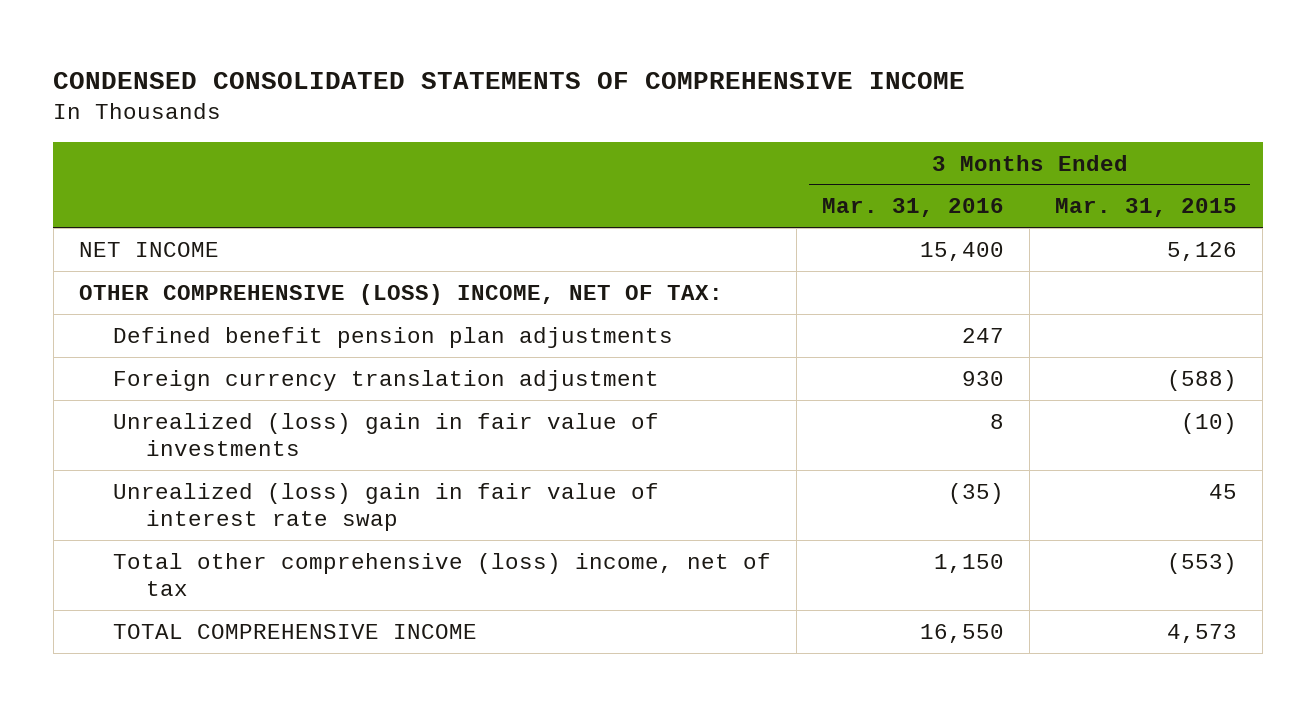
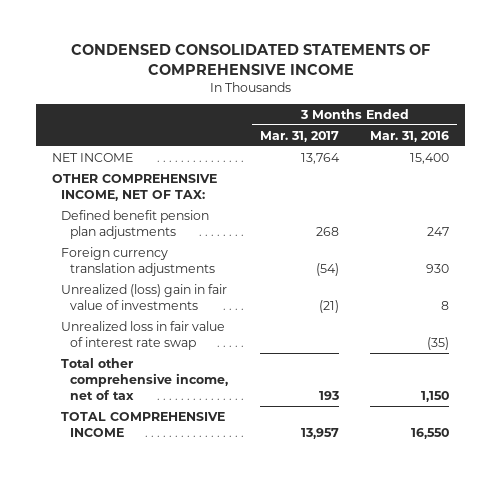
[1055,198,1238,218] Mar. 31, 2015 -> none
none -> [259,130,339,142] Mar. 31, 2017
[79,283,724,305] OTHER COMPREHENSIVE (LOSS) INCOME, NET OF TAX: -> [51,173,217,201] OTHER COMPREHENSIVE INCOME, NET OF TAX:
[112,369,659,391] Foreign currency translation adjustment -> [60,246,216,276] Foreign currency translation adjustments
[112,482,659,532] Unrealized (loss) gain in fair value of interest rate swap -> [60,320,225,350] Unrealized loss in fair value of interest rate swap
[112,552,771,597] Total other comprehensive (loss) income, net of tax -> [60,357,229,401] Total other comprehensive income, net of tax

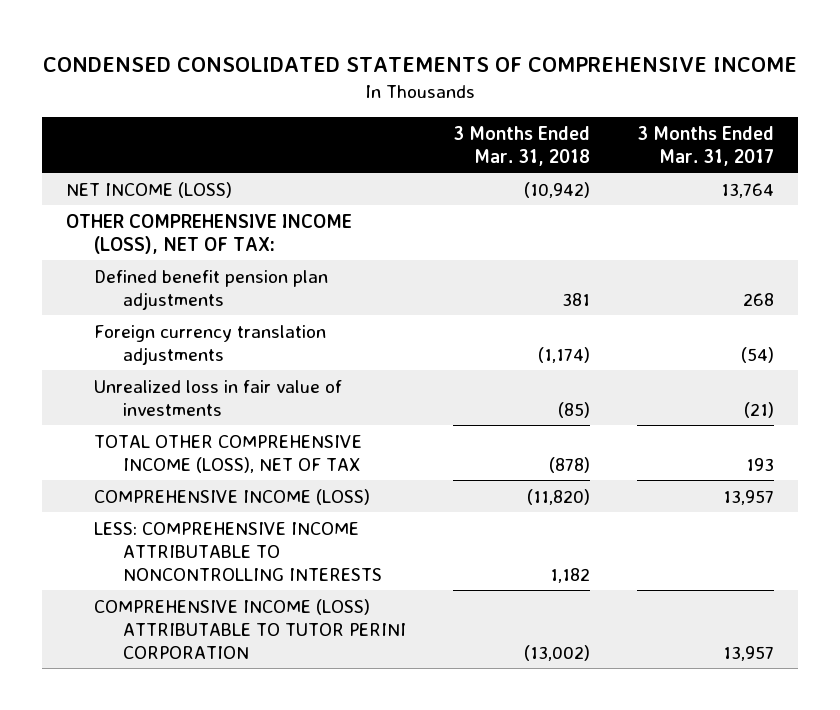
[370,130,450,142] Mar. 31, 2016 -> none
none -> [453,125,591,166] 3 Months Ended Mar. 31, 2018
[51,152,133,162] NET INCOME -> [65,181,232,198] NET INCOME (LOSS)
[51,173,217,201] OTHER COMPREHENSIVE INCOME, NET OF TAX: -> [65,213,352,254] OTHER COMPREHENSIVE INCOME (LOSS), NET OF TAX:
[60,320,225,350] Unrealized loss in fair value of interest rate swap -> none
[60,283,227,310] Unrealized (loss) gain in fair value of investments -> [94,379,343,416] Unrealized loss in fair value of investments
[60,357,229,401] Total other comprehensive income, net of tax -> [94,434,363,473] TOTAL OTHER COMPREHENSIVE INCOME (LOSS), NET OF TAX
none -> [94,488,371,505] COMPREHENSIVE INCOME (LOSS)
none -> [94,521,382,581] LESS: COMPREHENSIVE INCOME ATTRIBUTABLE TO NONCONTROLLING INTERESTS
[60,411,225,437] TOTAL COMPREHENSIVE INCOME -> [94,598,406,659] COMPREHENSIVE INCOME (LOSS) ATTRIBUTABLE TO TUTOR PERINI CORPORATION

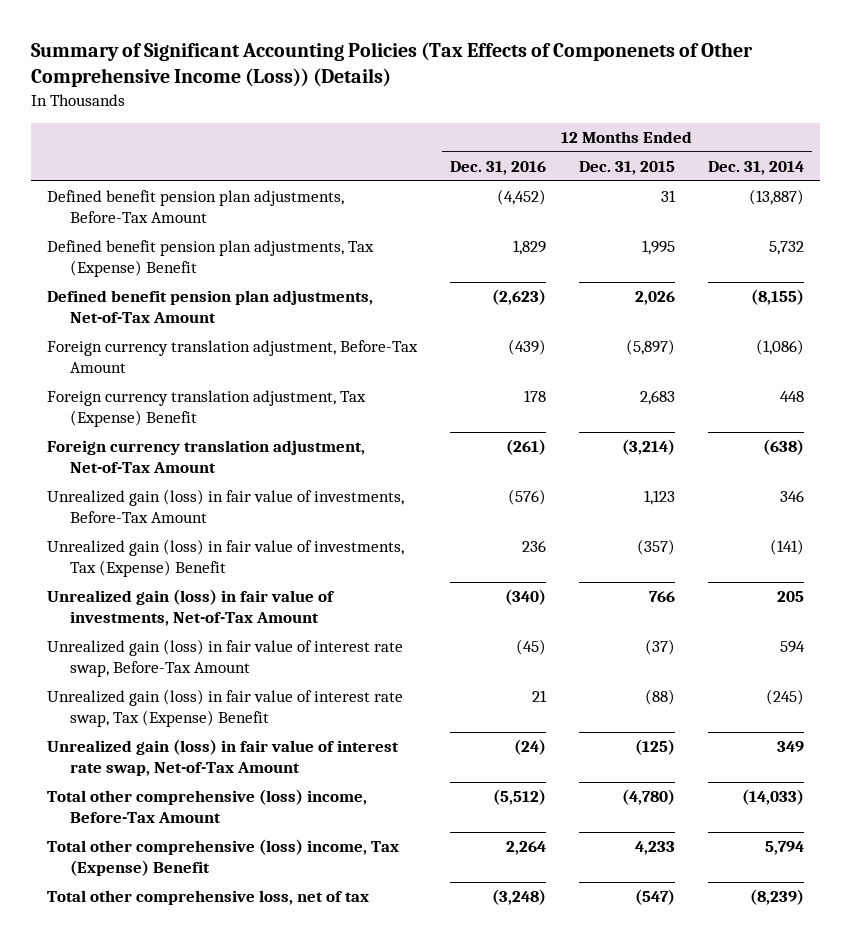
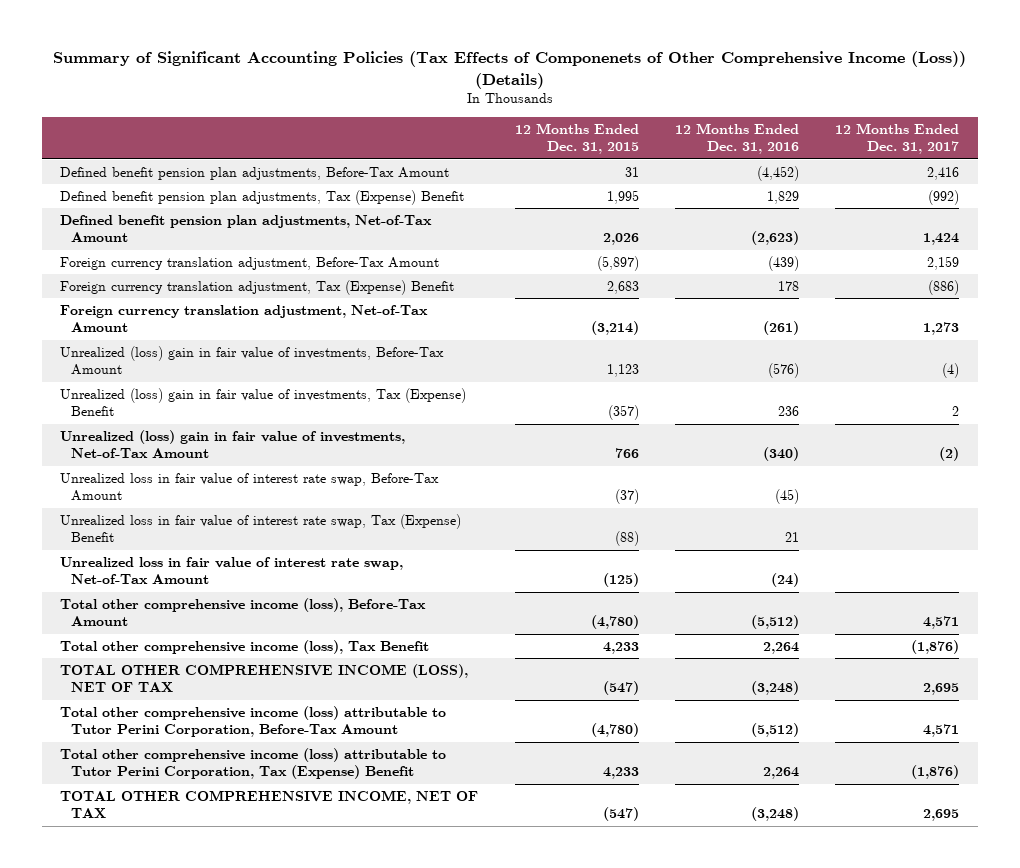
[708,161,805,176] Dec. 31, 2014 -> none
none -> [835,122,960,155] 12 Months Ended Dec. 31, 2017
[47,489,405,524] Unrealized gain (loss) in fair value of investments, Before-Tax Amount -> [60,345,445,376] Unrealized (loss) gain in fair value of investments, Before-Tax Amount
[47,539,405,578] Unrealized gain (loss) in fair value of investments, Tax (Expense) Benefit -> [60,387,467,417] Unrealized (loss) gain in fair value of investments, Tax (Expense) Benefit
[47,589,336,627] Unrealized gain (loss) in fair value of investments, Net-of-Tax Amount -> [60,429,406,459] Unrealized (loss) gain in fair value of investments, Net-of-Tax Amount
[47,639,404,678] Unrealized gain (loss) in fair value of interest rate swap, Before-Tax Amount -> [60,472,440,502] Unrealized loss in fair value of interest rate swap, Before-Tax Amount
[47,689,404,728] Unrealized gain (loss) in fair value of interest rate swap, Tax (Expense) Benefit -> [60,513,462,543] Unrealized loss in fair value of interest rate swap, Tax (Expense) Benefit
[47,739,400,777] Unrealized gain (loss) in fair value of interest rate swap, Net-of-Tax Amount -> [60,556,404,585] Unrealized loss in fair value of interest rate swap, Net-of-Tax Amount
none -> [60,597,427,627] Total other comprehensive income (loss), Before-Tax Amount
none -> [60,639,430,654] Total other comprehensive income (loss), Tax Benefit
none -> [60,663,469,693] TOTAL OTHER COMPREHENSIVE INCOME (LOSS), NET OF TAX
[47,789,368,824] Total other comprehensive (loss) income, Before-Tax Amount -> [60,705,447,738] Total other comprehensive income (loss) attributable to Tutor Perini Corporation, Before-Tax Amount
[47,839,400,877] Total other comprehensive (loss) income, Tax (Expense) Benefit -> [60,747,447,780] Total other comprehensive income (loss) attributable to Tutor Perini Corporation, Tax (Expense) Benefit
[47,890,370,906] Total other comprehensive loss, net of tax -> [60,789,479,819] TOTAL OTHER COMPREHENSIVE INCOME, NET OF TAX

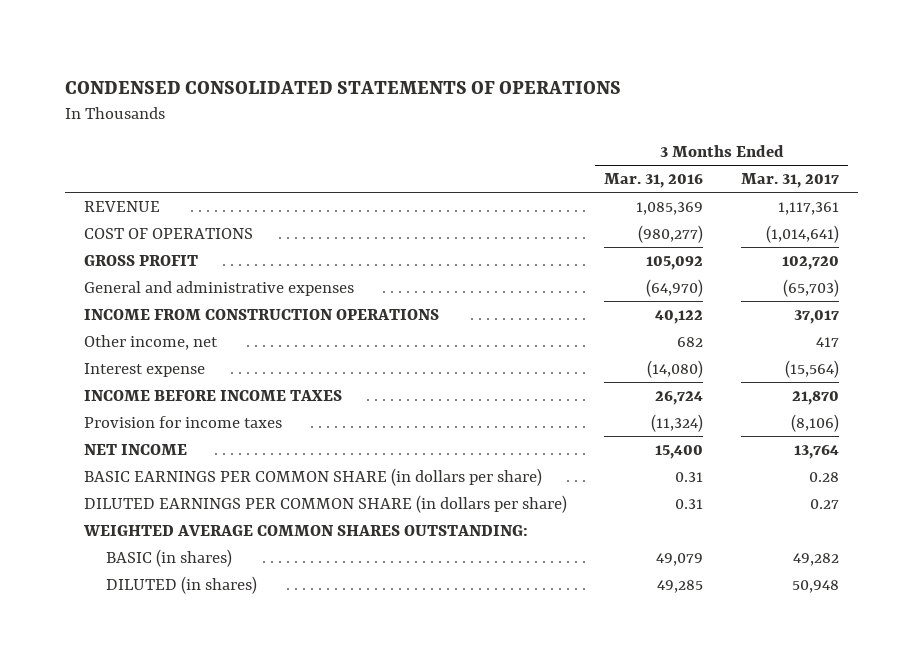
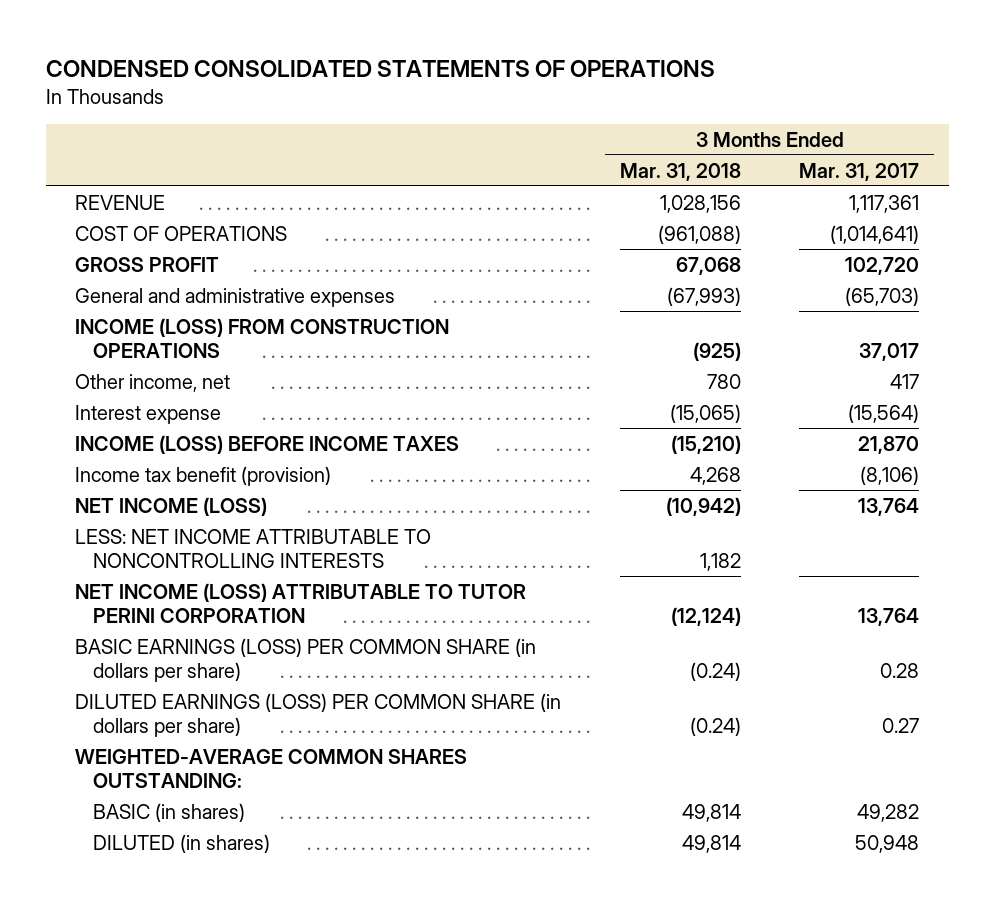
[604,173,704,189] Mar. 31, 2016 -> none
none -> [619,162,741,181] Mar. 31, 2018
[83,308,439,320] INCOME FROM CONSTRUCTION OPERATIONS -> [75,317,450,358] INCOME (LOSS) FROM CONSTRUCTION OPERATIONS
[83,389,342,401] INCOME BEFORE INCOME TAXES -> [75,434,460,454] INCOME (LOSS) BEFORE INCOME TAXES
[83,415,282,428] Provision for income taxes -> [75,465,332,486] Income tax benefit (provision)
none -> [75,496,268,516] NET INCOME (LOSS)
none -> [75,528,432,568] LESS: NET INCOME ATTRIBUTABLE TO NONCONTROLLING INTERESTS
[83,443,187,455] NET INCOME -> [75,582,527,623] NET INCOME (LOSS) ATTRIBUTABLE TO TUTOR PERINI CORPORATION
[83,467,542,486] BASIC EARNINGS PER COMMON SHARE (in dollars per share) -> [75,637,537,682] BASIC EARNINGS (LOSS) PER COMMON SHARE (in dollars per share)
[83,494,567,513] DILUTED EARNINGS PER COMMON SHARE (in dollars per share) -> [75,692,562,737] DILUTED EARNINGS (LOSS) PER COMMON SHARE (in dollars per share)
[82,524,528,536] WEIGHTED AVERAGE COMMON SHARES OUTSTANDING: -> [75,748,468,788] WEIGHTED-AVERAGE COMMON SHARES OUTSTANDING:

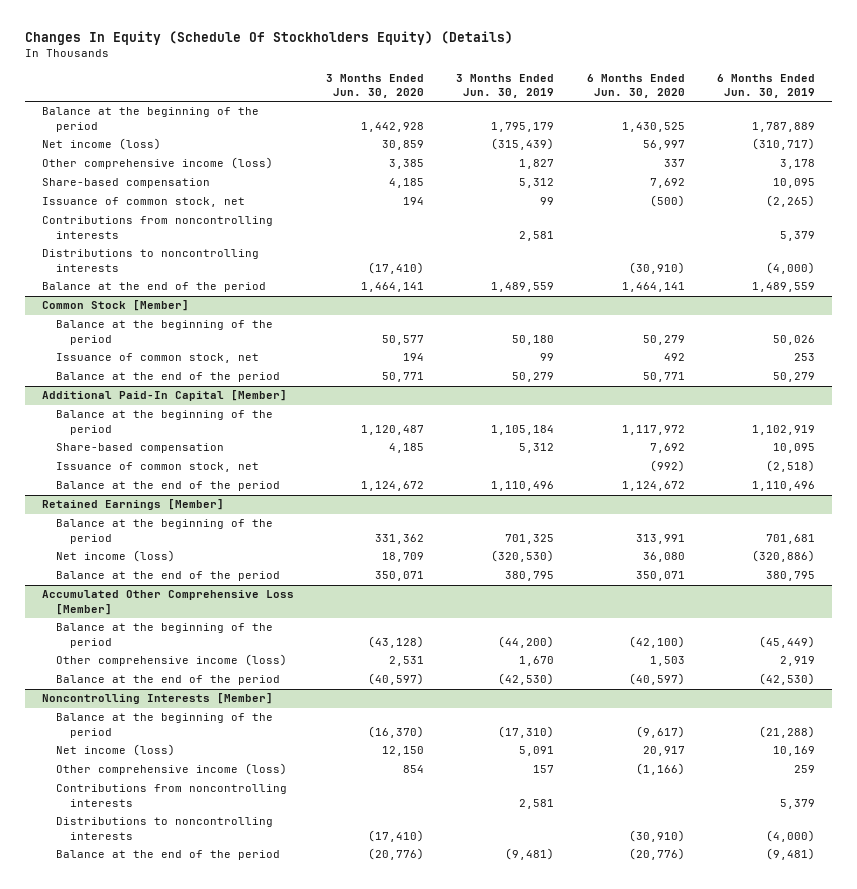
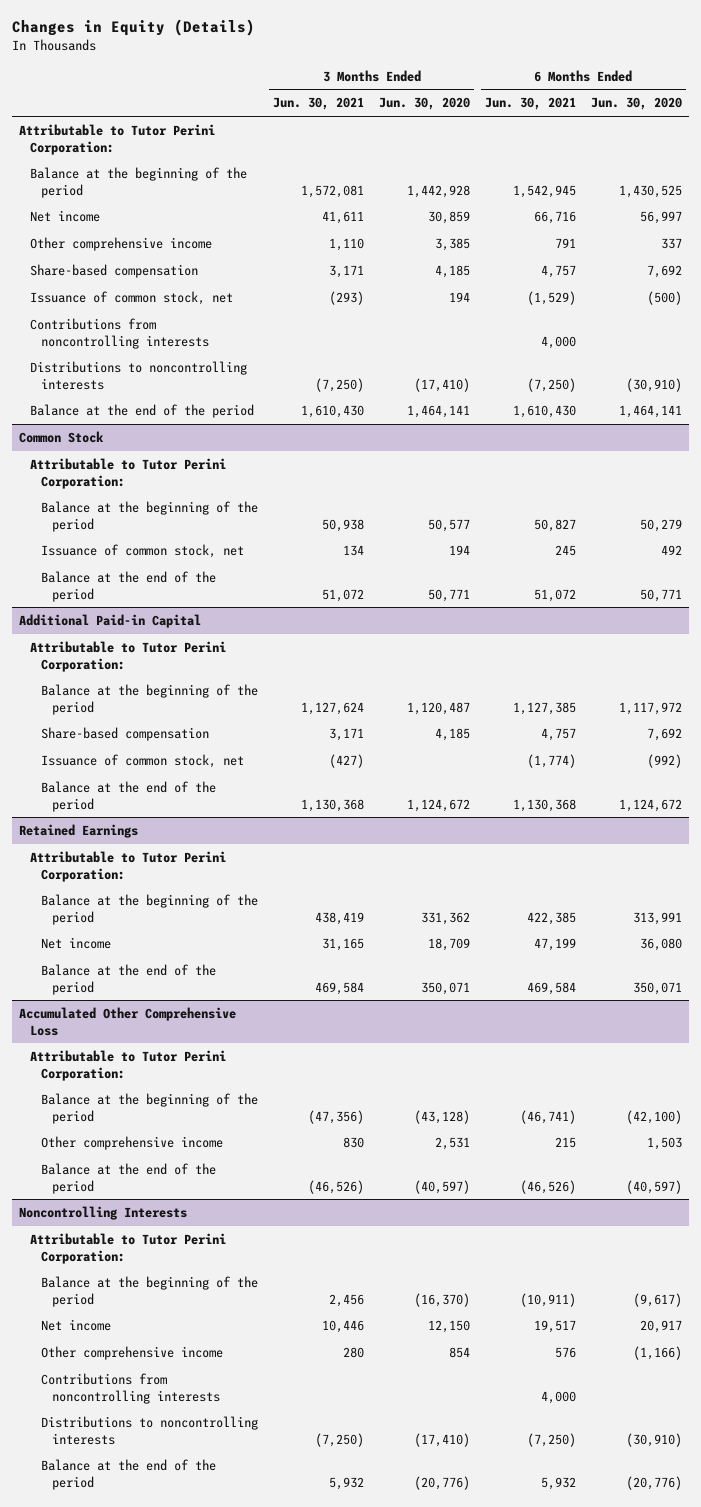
[25,31,514,46] Changes In Equity (Schedule Of Stockholders Equity) (Details) -> [11,19,255,37] Changes in Equity (Details)
[456,73,555,98] 3 Months Ended Jun. 30, 2019 -> none
[717,73,816,98] 6 Months Ended Jun. 30, 2019 -> none
none -> [273,97,365,111] Jun. 30, 2021
none -> [484,97,576,111] Jun. 30, 2021
none -> [19,123,216,155] Attributable to Tutor Perini Corporation:
[41,138,161,151] Net income (loss) -> [30,209,101,222] Net income
[41,157,273,170] Other comprehensive income (loss) -> [30,236,213,251] Other comprehensive income
[41,300,189,312] Common Stock [Member] -> [19,430,105,443] Common Stock
none -> [30,457,227,489] Attributable to Tutor Perini Corporation:
[41,390,287,402] Additional Paid-In Capital [Member] -> [19,613,202,628] Additional Paid-in Capital
none -> [30,640,227,672] Attributable to Tutor Perini Corporation:
[41,499,224,511] Retained Earnings [Member] -> [19,823,139,838] Retained Earnings
none -> [30,850,227,882] Attributable to Tutor Perini Corporation:
[55,550,175,563] Net income (loss) -> [41,936,112,949] Net income
[41,590,294,615] Accumulated Other Comprehensive Loss [Member] -> [19,1006,237,1036] Accumulated Other Comprehensive Loss
none -> [30,1049,227,1081] Attributable to Tutor Perini Corporation:
[55,654,287,667] Other comprehensive income (loss) -> [41,1135,224,1150] Other comprehensive income
[41,693,273,705] Noncontrolling Interests [Member] -> [19,1205,188,1220] Noncontrolling Interests
none -> [30,1232,227,1264] Attributable to Tutor Perini Corporation:
[55,744,175,757] Net income (loss) -> [41,1318,112,1331] Net income
[55,763,287,776] Other comprehensive income (loss) -> [41,1345,224,1360] Other comprehensive income

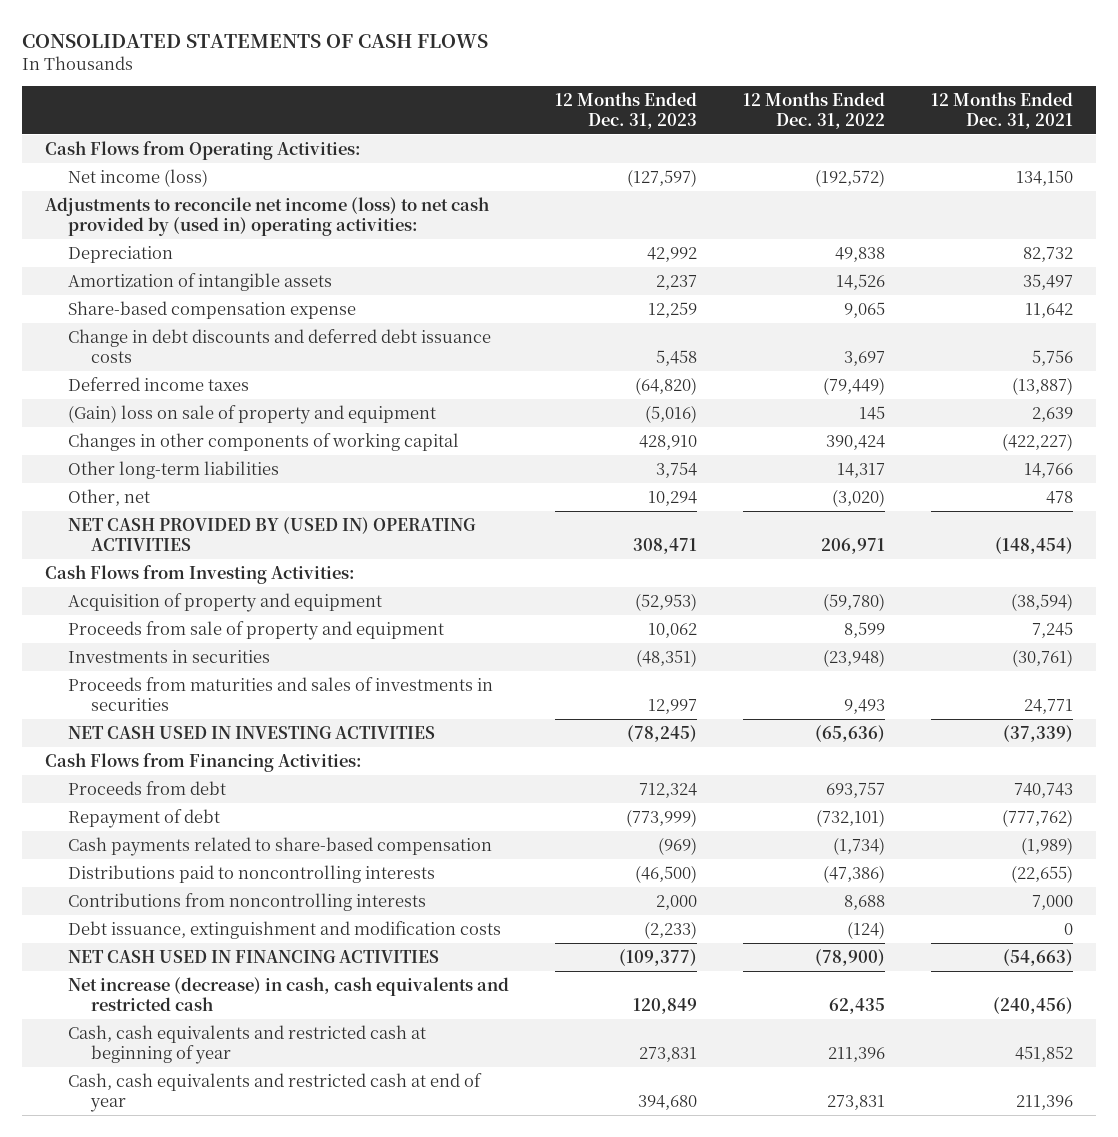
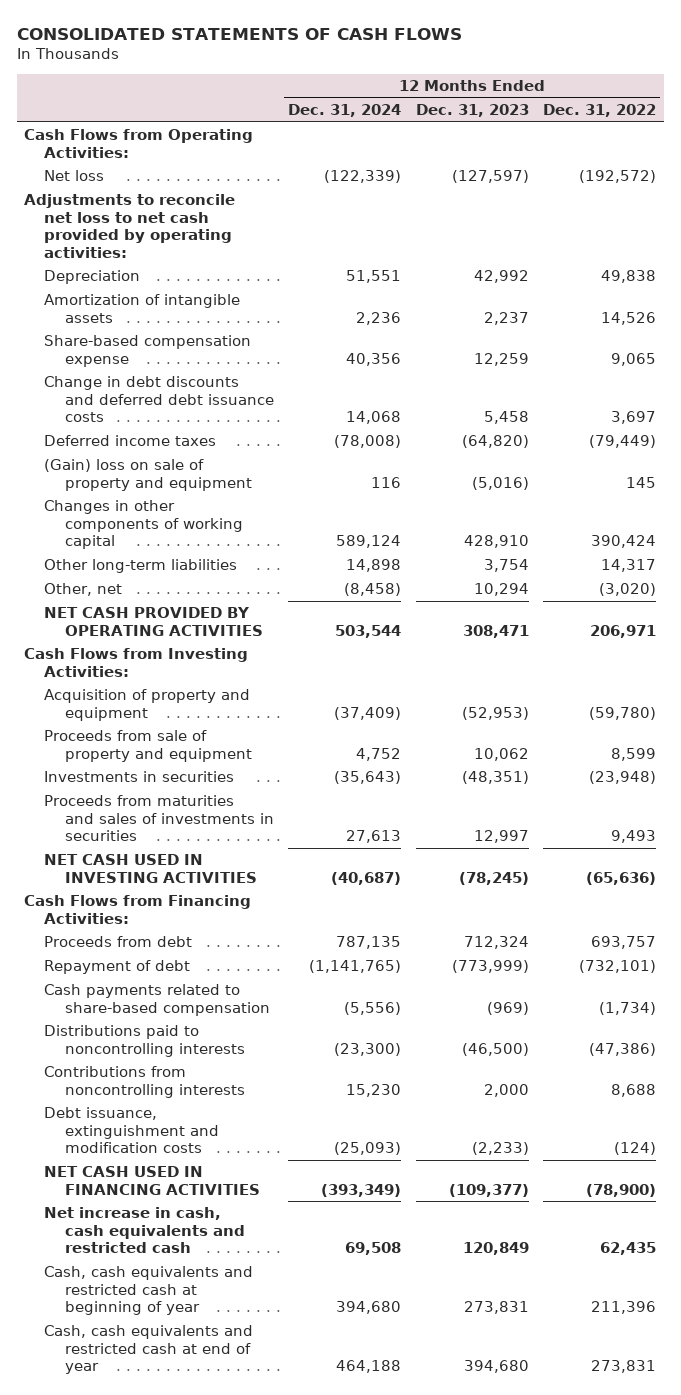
[930,91,1073,129] 12 Months Ended Dec. 31, 2021 -> none
none -> [288,103,402,117] Dec. 31, 2024
[68,168,209,187] Net income (loss) -> [44,170,105,182] Net loss
[45,196,490,236] Adjustments to reconcile net income (loss) to net cash provided by (used in) operating activities: -> [24,194,236,258] Adjustments to reconcile net loss to net cash provided by operating activities:
[68,516,477,551] NET CASH PROVIDED BY (USED IN) OPERATING ACTIVITIES -> [44,607,263,636] NET CASH PROVIDED BY OPERATING ACTIVITIES
[68,976,510,1011] Net increase (decrease) in cash, cash equivalents and restricted cash -> [44,1207,245,1254] Net increase in cash, cash equivalents and restricted cash

